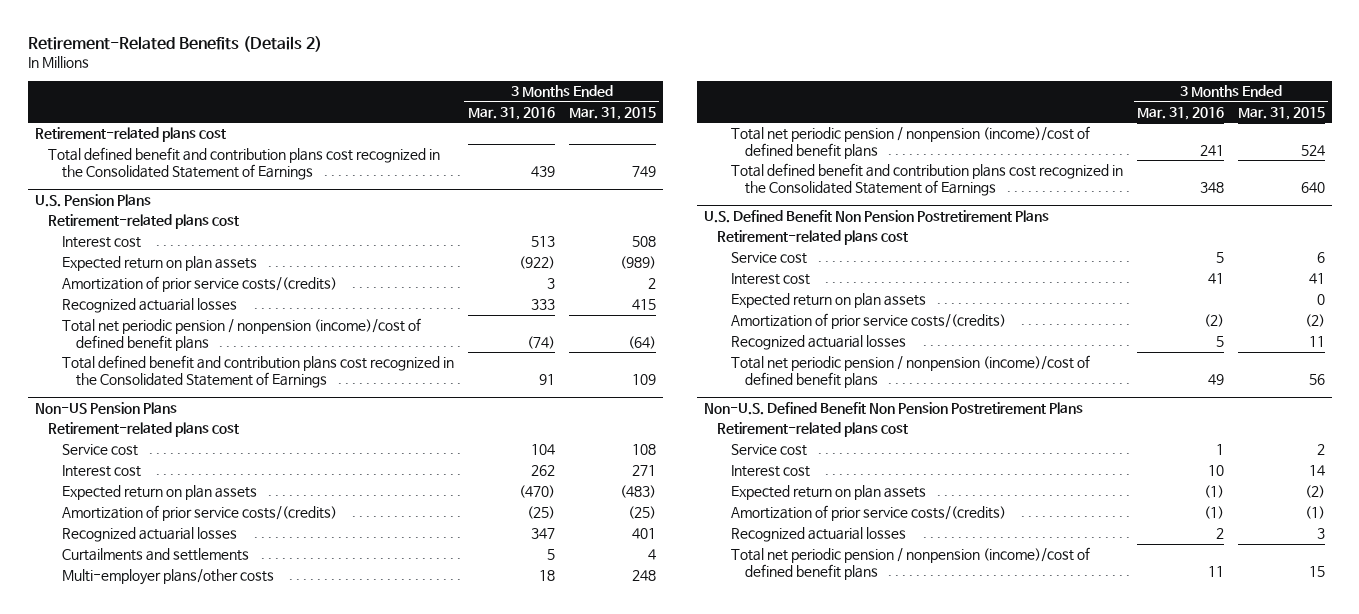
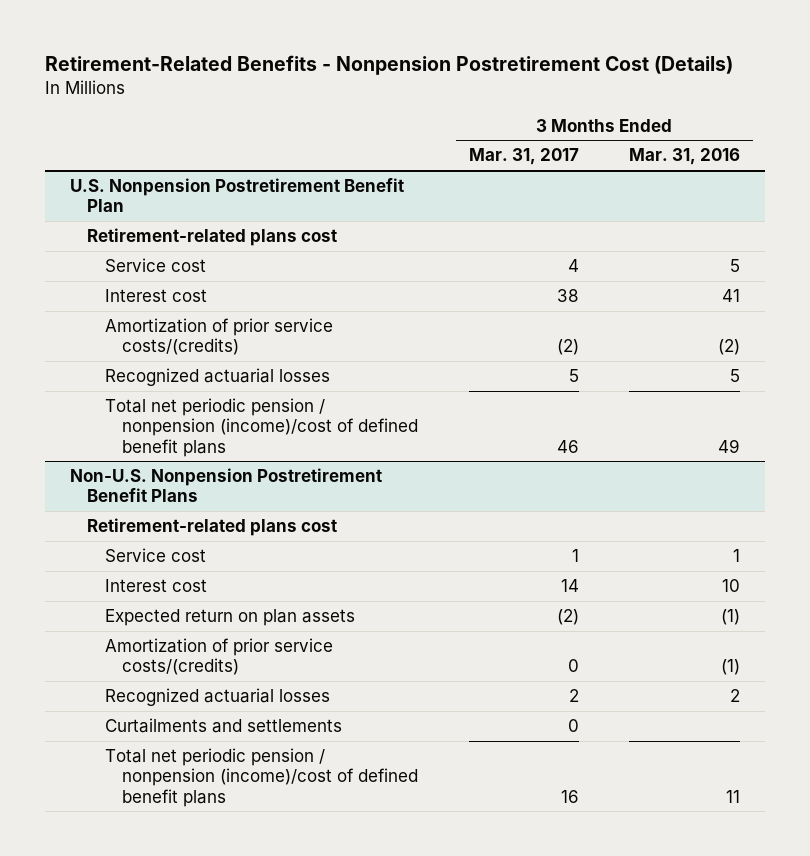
[27,35,322,52] Retirement-Related Benefits (Details 2) -> [44,54,733,75] Retirement-Related Benefits - Nonpension Postretirement Cost (Details)
[568,107,656,121] Mar. 31, 2015 -> none
none -> [468,148,579,166] Mar. 31, 2017
[34,127,226,143] Retirement-related plans cost -> none
[48,147,441,180] Total defined benefit and contribution plans cost recognized in the Consolidated Statement of Earnings -> none
[34,193,151,207] U.S. Pension Plans -> none
[48,214,240,230] Retirement-related plans cost -> none
[62,236,142,249] Interest cost -> none
[62,256,258,272] Expected return on plan assets -> none
[62,276,338,293] Amortization of prior service costs/(credits) -> none
[62,298,238,314] Recognized actuarial losses -> none
[62,318,422,351] Total net periodic pension / nonpension (income)/cost of defined benefit plans -> none
[62,355,455,388] Total defined benefit and contribution plans cost recognized in the Consolidated Statement of Earnings -> none
[34,401,177,414] Non-US Pension Plans -> none
[48,422,240,438] Retirement-related plans cost -> none
[62,444,139,457] Service cost -> none
[62,465,142,478] Interest cost -> none
[62,485,258,501] Expected return on plan assets -> none
[62,505,338,522] Amortization of prior service costs/(credits) -> none
[62,527,238,543] Recognized actuarial losses -> none
[62,548,250,562] Curtailments and settlements -> none
[62,569,275,586] Multi-employer plans/other costs -> none
[731,126,1091,159] Total net periodic pension / nonpension (income)/cost of defined benefit plans -> none
[731,163,1124,196] Total defined benefit and contribution plans cost recognized in the Consolidated Statement of Earnings -> none
[703,209,1049,223] U.S. Defined Benefit Non Pension Postretirement Plans -> [70,178,405,213] U.S. Nonpension Postretirement Benefit Plan
[731,293,927,309] Expected return on plan assets -> none
[703,401,1083,415] Non-U.S. Defined Benefit Non Pension Postretirement Plans -> [70,468,383,503] Non-U.S. Nonpension Postretirement Benefit Plans
none -> [104,718,342,734] Curtailments and settlements

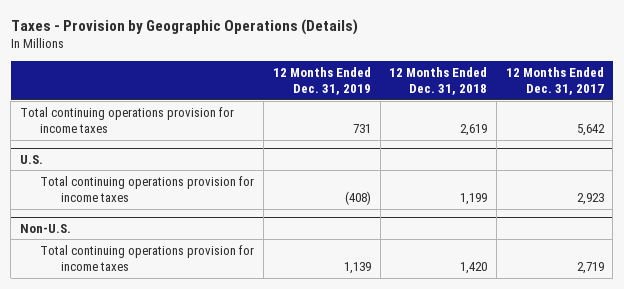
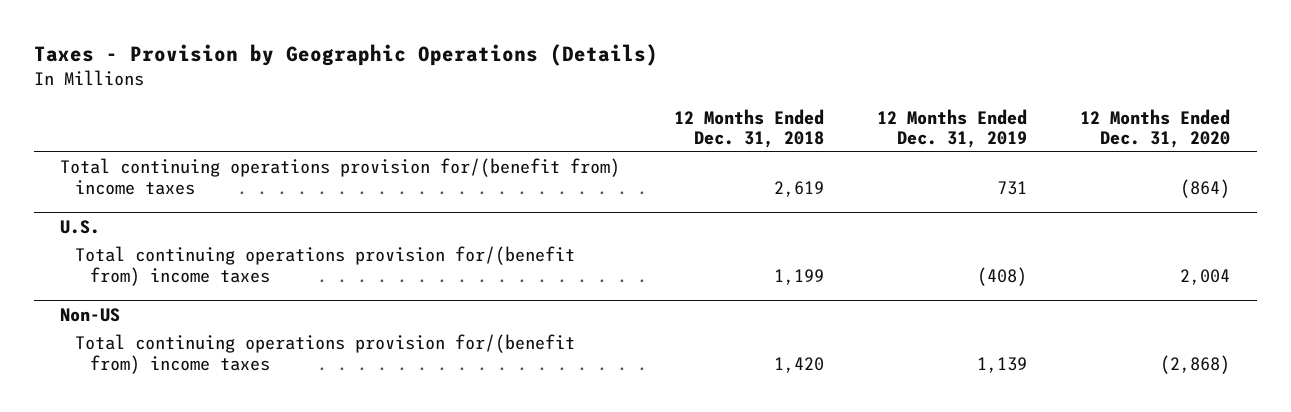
[505,66,604,96] 12 Months Ended Dec. 31, 2017 -> none
none -> [1080,108,1231,149] 12 Months Ended Dec. 31, 2020
[19,106,234,134] Total continuing operations provision for income taxes -> [60,158,621,195] Total continuing operations provision for/(benefit from) income taxes
[40,175,255,203] Total continuing operations provision for income taxes -> [75,246,576,286] Total continuing operations provision for/(benefit from) income taxes
[19,223,71,233] Non-U.S. -> [60,307,121,322] Non-US
[40,244,255,272] Total continuing operations provision for income taxes -> [75,334,576,374] Total continuing operations provision for/(benefit from) income taxes

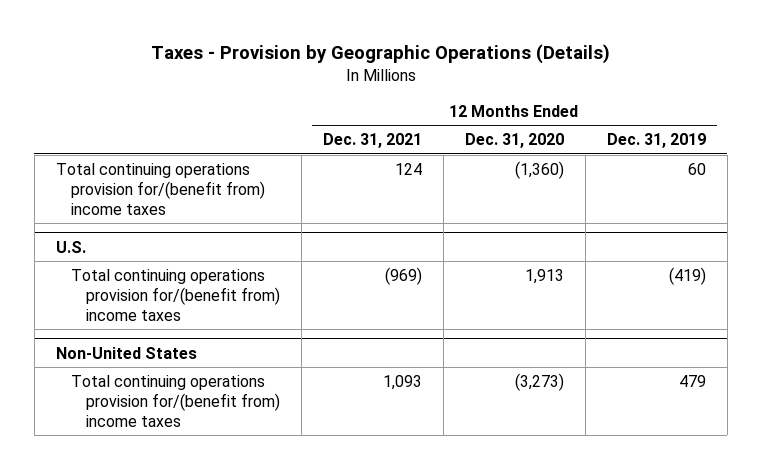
[673,108,824,149] 12 Months Ended Dec. 31, 2018 -> none
none -> [322,133,422,149] Dec. 31, 2021
[996,180,1027,195] 731 -> [687,162,706,175] 60
[1180,178,1231,198] (864) -> [514,160,564,179] (1,360)
[976,266,1027,286] (408) -> [668,266,706,285] (419)
[1180,268,1231,285] 2,004 -> [524,268,564,284] 1,913
[60,307,121,322] Non-US -> [55,346,197,359] Non-United States
[976,356,1027,373] 1,139 -> [678,374,706,387] 479
[1160,354,1231,374] (2,868) -> [514,372,564,391] (3,273)

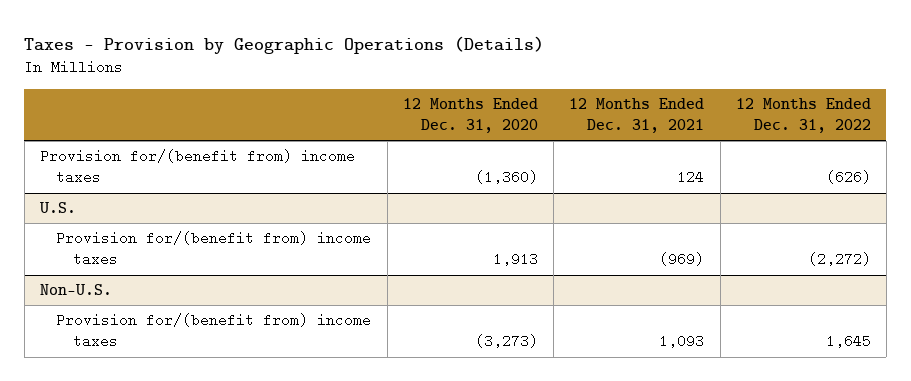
[606,133,706,149] Dec. 31, 2019 -> none
none -> [735,98,871,134] 12 Months Ended Dec. 31, 2022
[55,162,265,215] Total continuing operations provision for/(benefit from) income taxes -> [40,149,356,185] Provision for/(benefit from) income taxes
[70,268,280,321] Total continuing operations provision for/(benefit from) income taxes -> [56,231,372,267] Provision for/(benefit from) income taxes
[55,346,197,359] Non-United States -> [40,284,113,296] Non-U.S.
[70,374,280,427] Total continuing operations provision for/(benefit from) income taxes -> [56,313,372,349] Provision for/(benefit from) income taxes

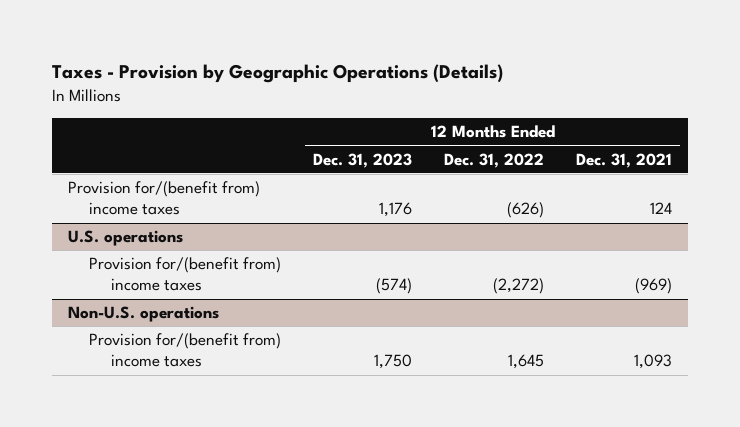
[402,98,538,134] 12 Months Ended Dec. 31, 2020 -> none
none -> [313,152,413,168] Dec. 31, 2023
[39,202,77,214] U.S. -> [67,230,183,247] U.S. operations
[40,284,113,296] Non-U.S. -> [67,306,219,323] Non-U.S. operations

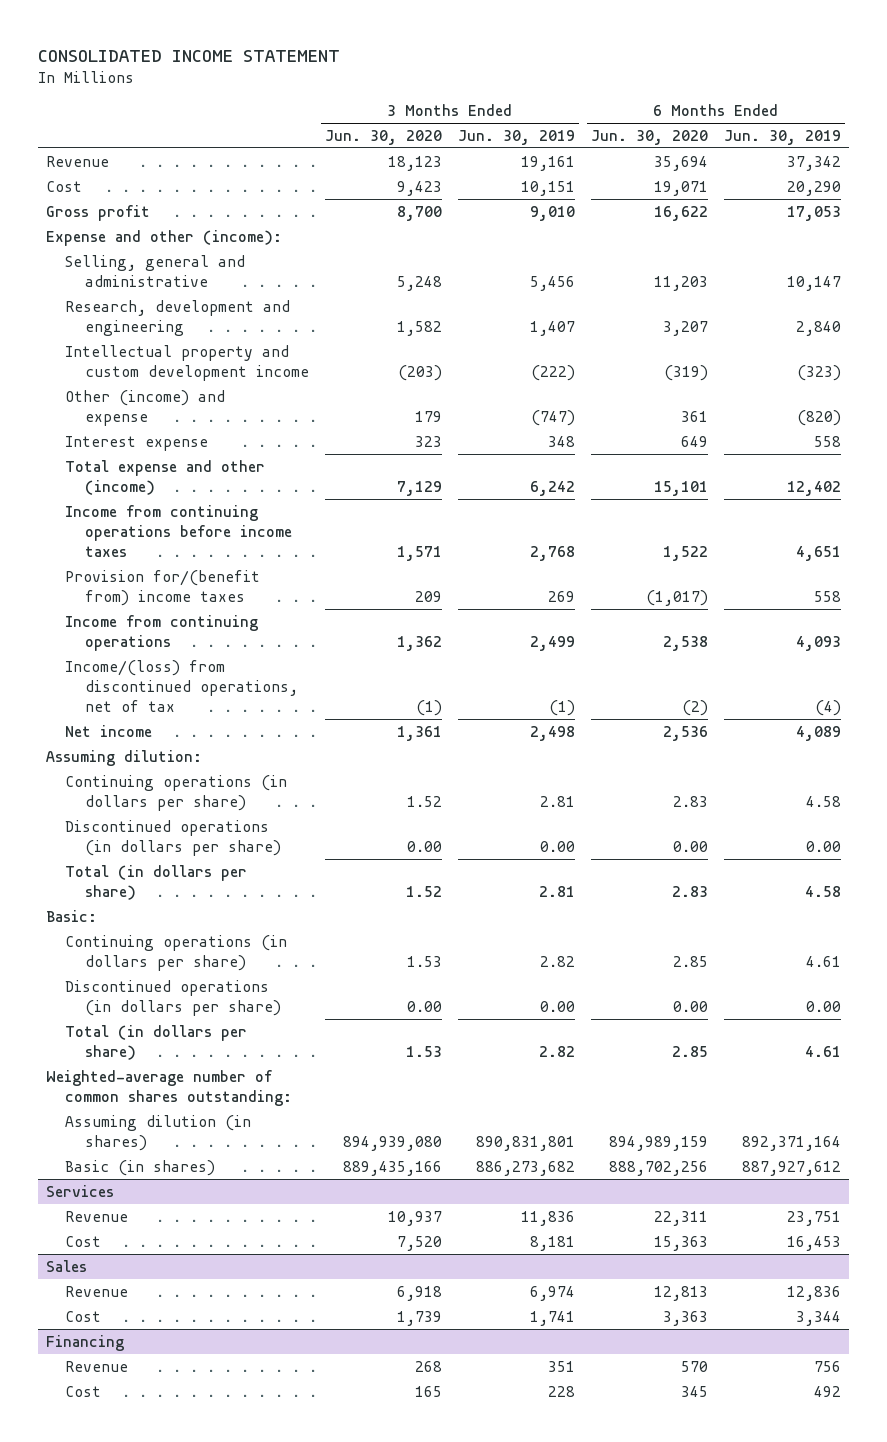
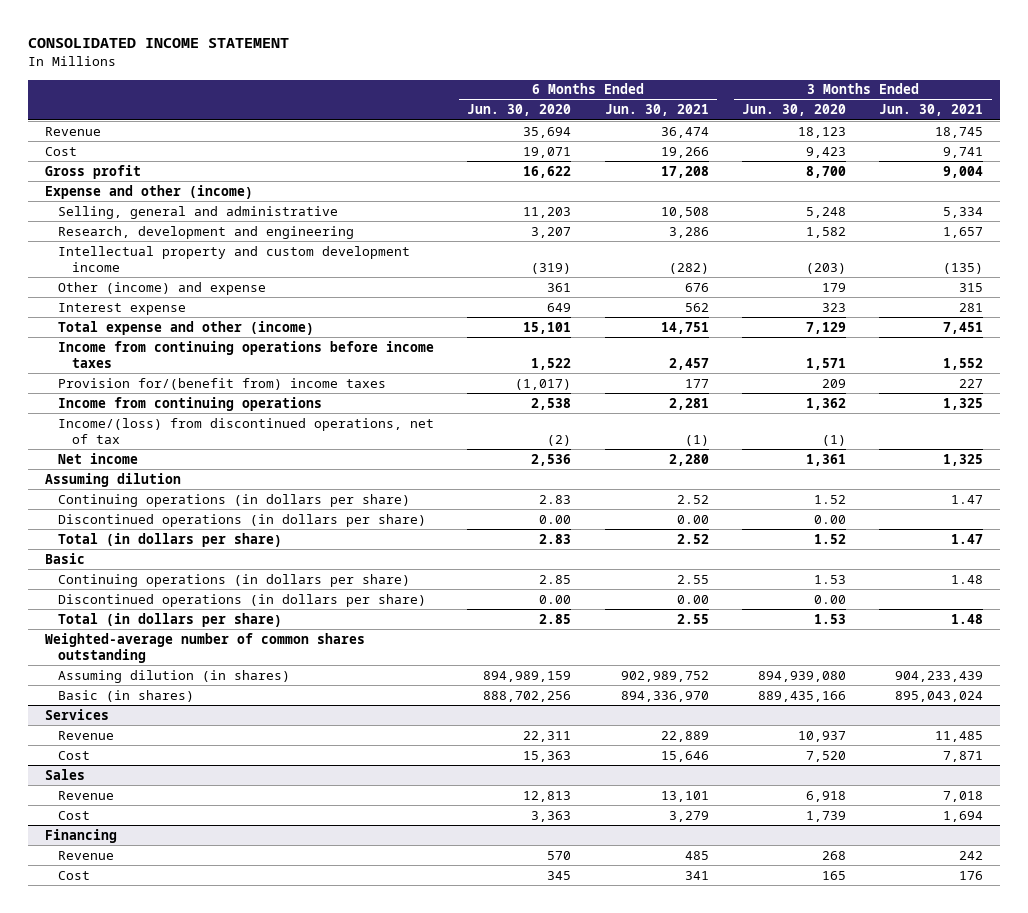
[457,130,575,146] Jun. 30, 2019 -> none
[724,130,842,146] Jun. 30, 2019 -> none
none -> [604,104,709,117] Jun. 30, 2021
none -> [879,104,984,117] Jun. 30, 2021
[46,229,283,246] Expense and other (income): -> [44,184,253,199] Expense and other (income)
[46,749,203,766] Assuming dilution: -> [44,472,181,487] Assuming dilution
[46,909,98,922] Basic: -> [44,552,85,564] Basic
[46,1069,293,1106] Weighted-average number of common shares outstanding: -> [44,632,365,663] Weighted-average number of common shares outstanding

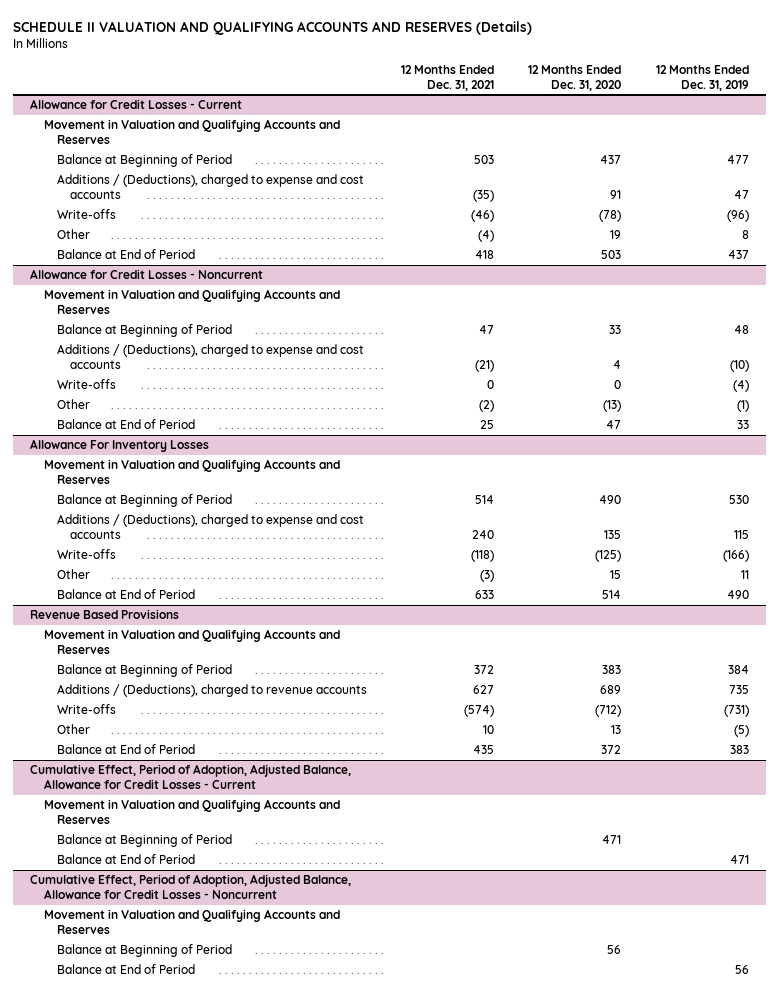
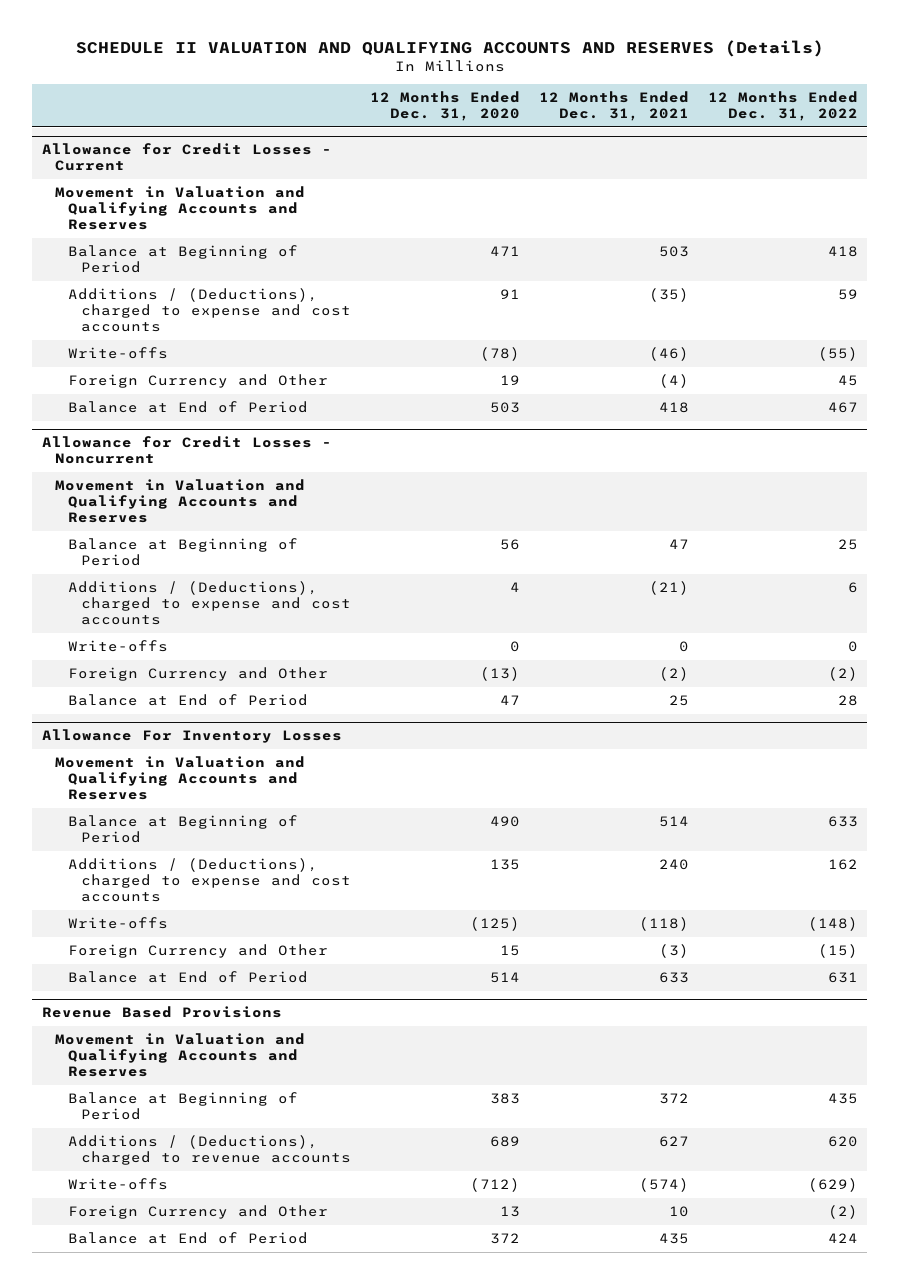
[655,64,749,91] 12 Months Ended Dec. 31, 2019 -> none
none -> [707,90,858,122] 12 Months Ended Dec. 31, 2022
[600,155,622,165] 437 -> [489,245,520,256] 471
[56,229,90,240] Other -> [67,373,328,388] Foreign Currency and Other
[609,325,622,335] 33 -> [499,538,520,550] 56
[56,399,90,410] Other -> [67,666,328,681] Foreign Currency and Other
[56,569,90,580] Other -> [67,943,328,958] Foreign Currency and Other
[56,724,90,735] Other -> [67,1204,328,1219] Foreign Currency and Other
[30,764,352,789] Cumulative Effect, Period of Adoption, Adjusted Balance, Allowance for Credit Losses - Current -> none
[43,799,340,824] Movement in Valuation and Qualifying Accounts and Reserves -> none
[56,834,232,848] Balance at Beginning of Period -> none
[56,854,195,865] Balance at End of Period -> none
[30,874,352,899] Cumulative Effect, Period of Adoption, Adjusted Balance, Allowance for Credit Losses - Noncurrent -> none
[43,909,340,934] Movement in Valuation and Qualifying Accounts and Reserves -> none
[56,944,232,958] Balance at Beginning of Period -> none
[56,964,195,975] Balance at End of Period -> none

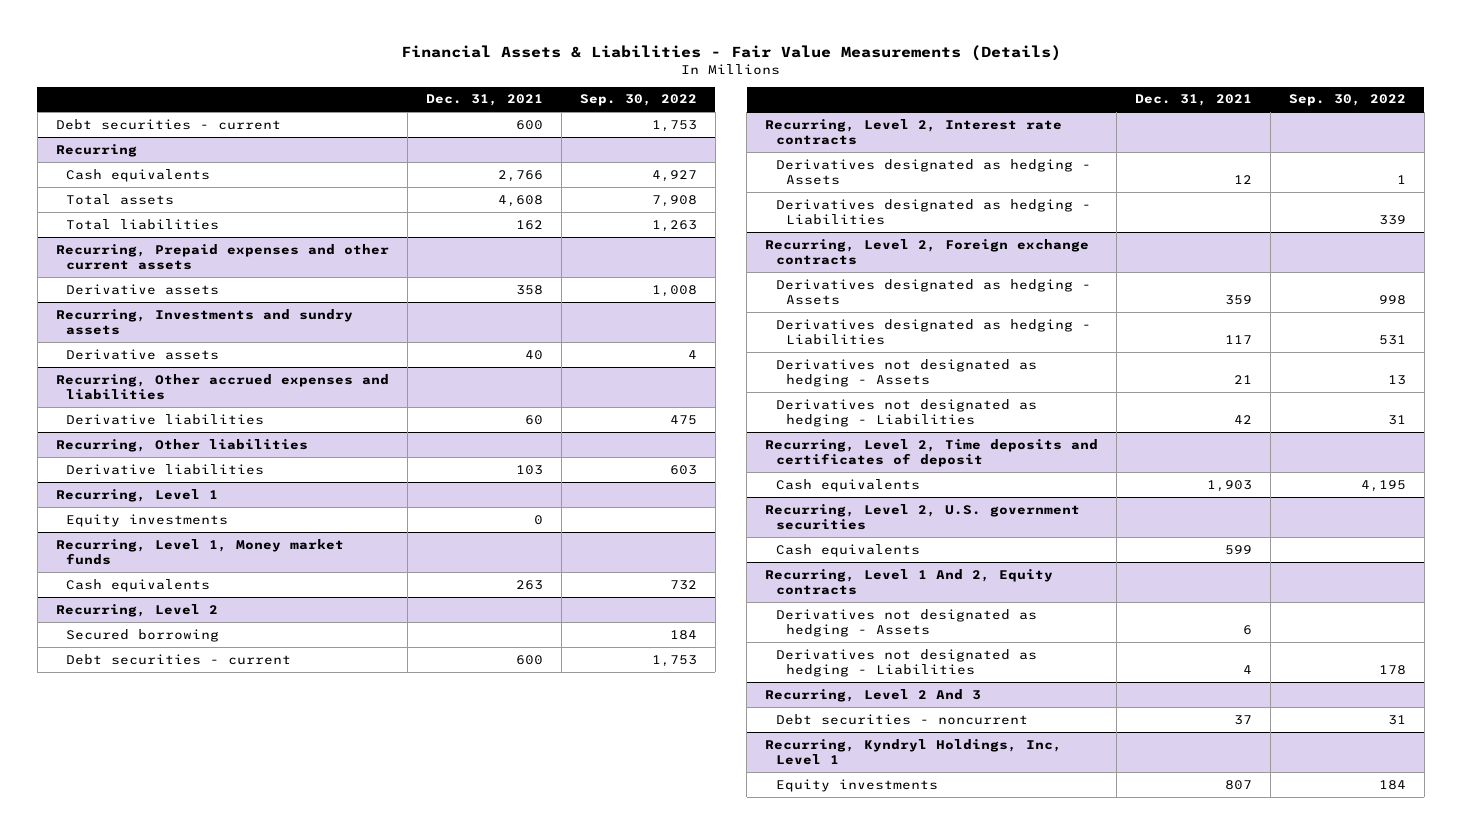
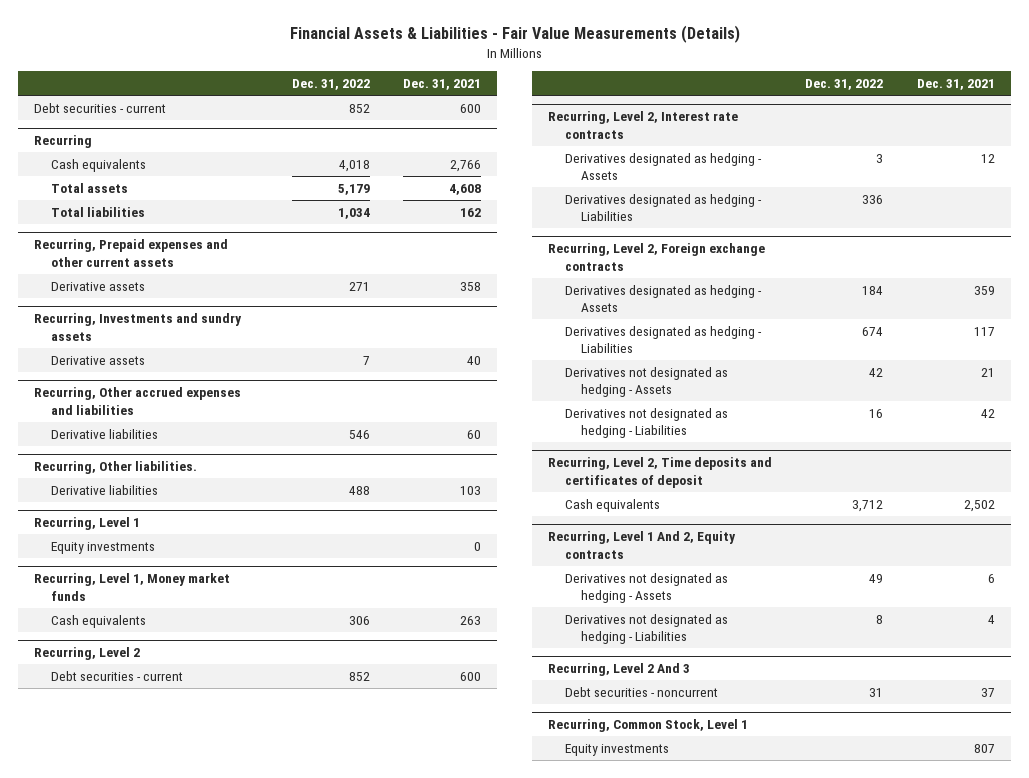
[579,94,697,107] Sep. 30, 2022 -> none
none -> [291,79,370,91] Dec. 31, 2022
[55,438,308,452] Recurring, Other liabilities -> [34,461,198,475] Recurring, Other liabilities.
[66,628,220,642] Secured borrowing -> none
[765,503,1081,530] Recurring, Level 2, U.S. government securities -> none
[775,543,920,557] Cash equivalents -> none
[1207,479,1253,492] 1,903 -> [963,499,995,512] 2,502
[765,738,1063,765] Recurring, Kyndryl Holdings, Inc, Level 1 -> none
none -> [548,719,749,733] Recurring, Common Stock, Level 1

